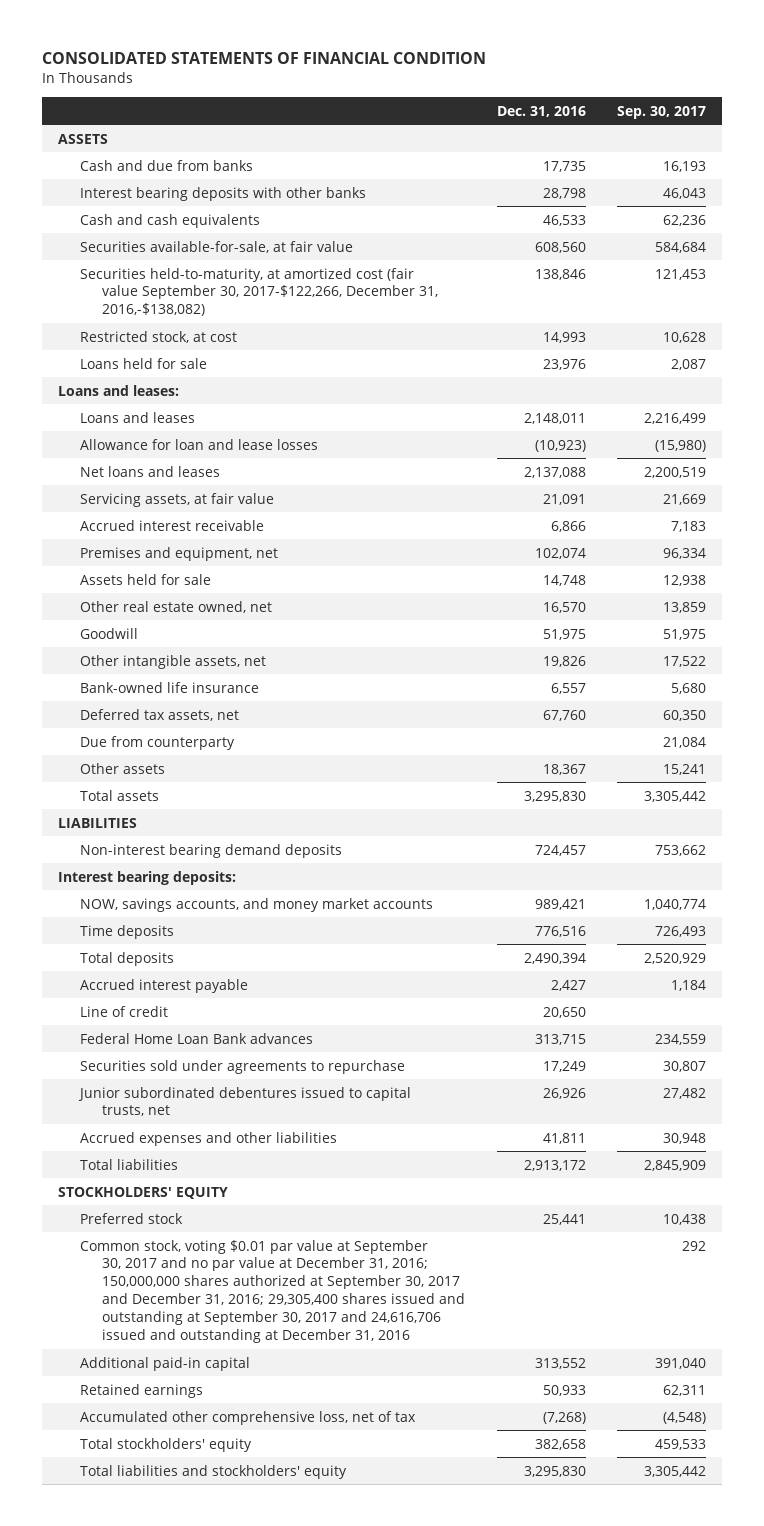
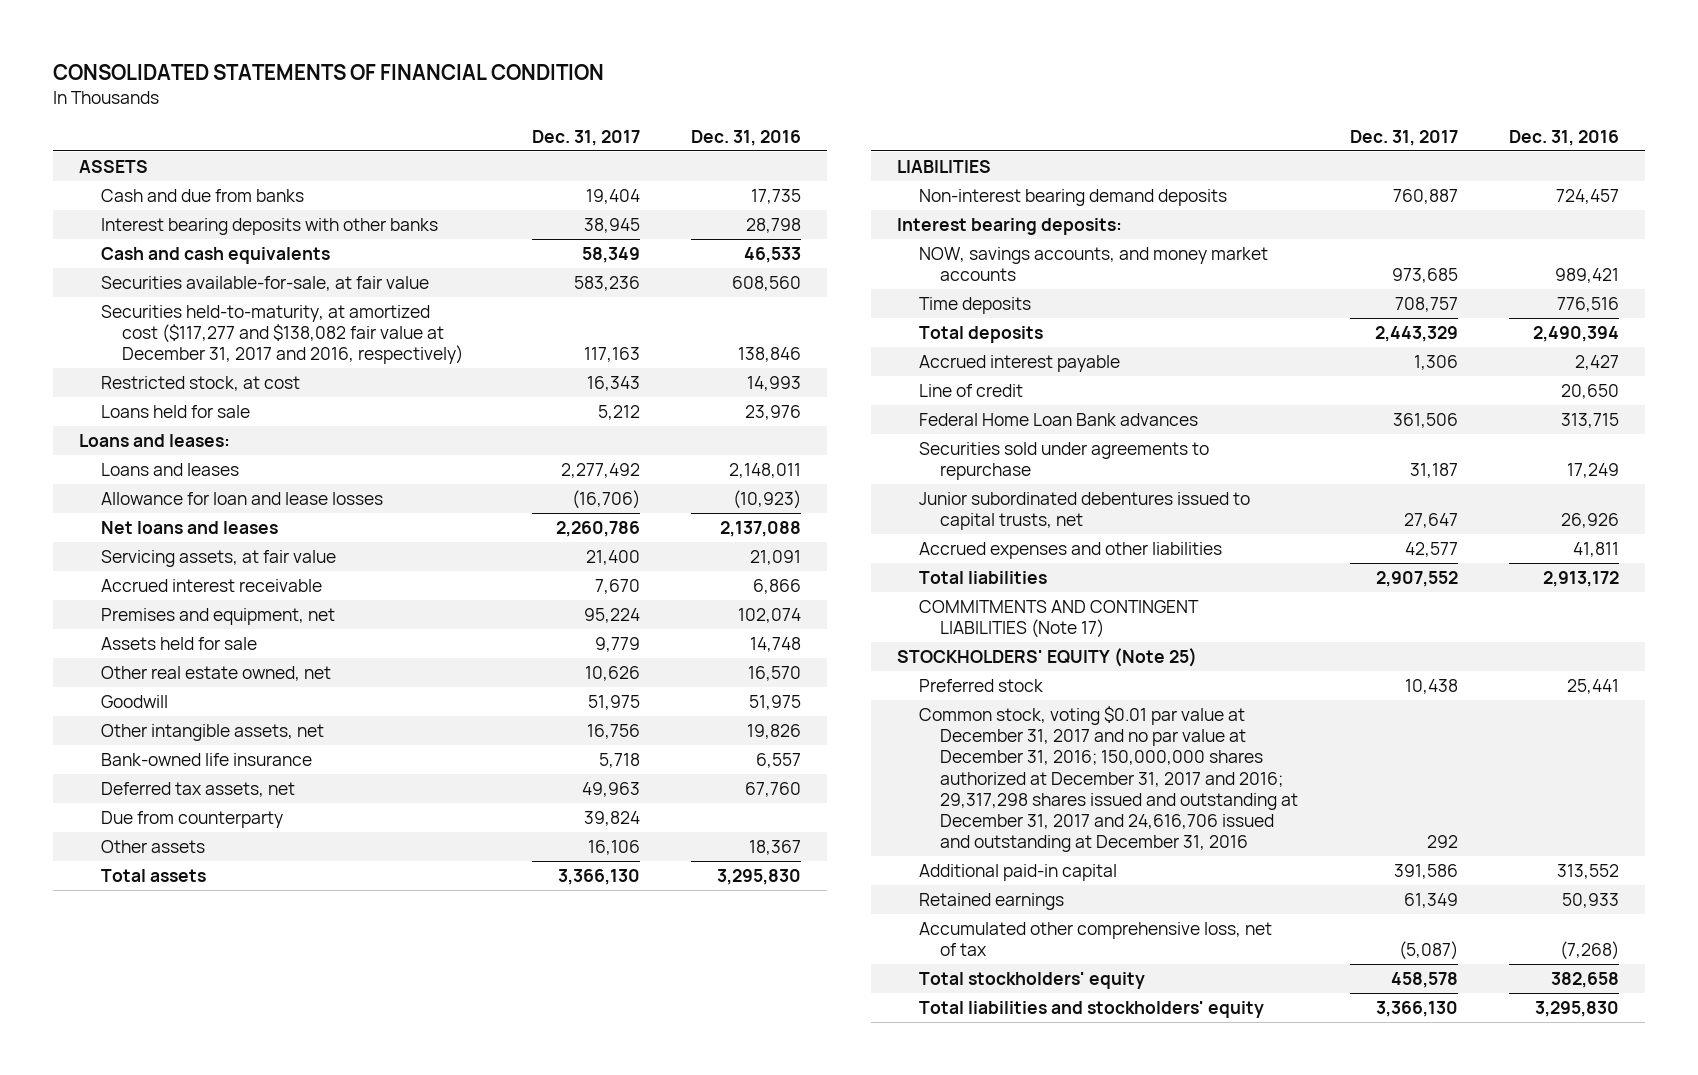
[617,105,707,119] Sep. 30, 2017 -> none
none -> [531,129,640,146] Dec. 31, 2017
[80,267,439,317] Securities held-to-maturity, at amortized cost (fair value September 30, 2017-$122,266, December 31, 2016,-$138,082) -> [100,304,464,365] Securities held-to-maturity, at amortized cost ($117,277 and $138,082 fair value at December 31, 2017 and 2016, respectively)
none -> [918,599,1199,639] COMMITMENTS AND CONTINGENT LIABILITIES (Note 17)
[58,1186,229,1199] STOCKHOLDERS' EQUITY -> [897,647,1198,667] STOCKHOLDERS' EQUITY (Note 25)
[80,1239,466,1343] Common stock, voting $0.01 par value at September 30, 2017 and no par value at December 31, 2016; 150,000,000 shares authorized at September 30, 2017 and December 31, 2016; 29,305,400 shares issued and outstanding at September 30, 2017 and 24,616,706 issued and outstanding at December 31, 2016 -> [918,705,1299,853] Common stock, voting $0.01 par value at December 31, 2017 and no par value at December 31, 2016; 150,000,000 shares authorized at December 31, 2017 and 2016; 29,317,298 shares issued and outstanding at December 31, 2017 and 24,616,706 issued and outstanding at December 31, 2016

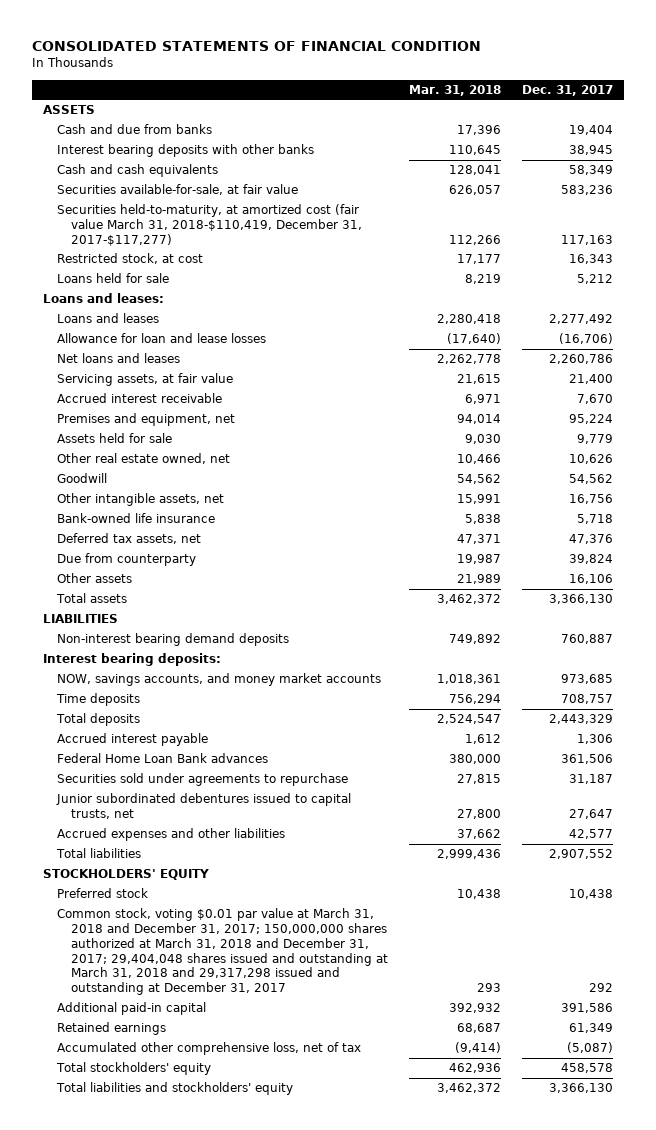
[691,129,802,146] Dec. 31, 2016 -> none
none -> [409,84,502,96] Mar. 31, 2018
[100,304,464,365] Securities held-to-maturity, at amortized cost ($117,277 and $138,082 fair value at December 31, 2017 and 2016, respectively) -> [56,204,362,246] Securities held-to-maturity, at amortized cost (fair value March 31, 2018-$110,419, December 31, 2017-$117,277)
[587,694,640,710] 51,975 -> [569,474,614,485] 54,562
[581,781,640,797] 49,963 -> [569,534,614,545] 47,376
[918,383,1023,397] Line of credit -> none
[918,599,1199,639] COMMITMENTS AND CONTINGENT LIABILITIES (Note 17) -> none
[897,647,1198,667] STOCKHOLDERS' EQUITY (Note 25) -> [42,869,209,881] STOCKHOLDERS' EQUITY
[918,705,1299,853] Common stock, voting $0.01 par value at December 31, 2017 and no par value at December 31, 2016; 150,000,000 shares authorized at December 31, 2017 and 2016; 29,317,298 shares issued and outstanding at December 31, 2017 and 24,616,706 issued and outstanding at December 31, 2016 -> [56,908,388,996] Common stock, voting $0.01 par value at March 31, 2018 and December 31, 2017; 150,000,000 shares authorized at March 31, 2018 and December 31, 2017; 29,404,048 shares issued and outstanding at March 31, 2018 and 29,317,298 issued and outstanding at December 31, 2017

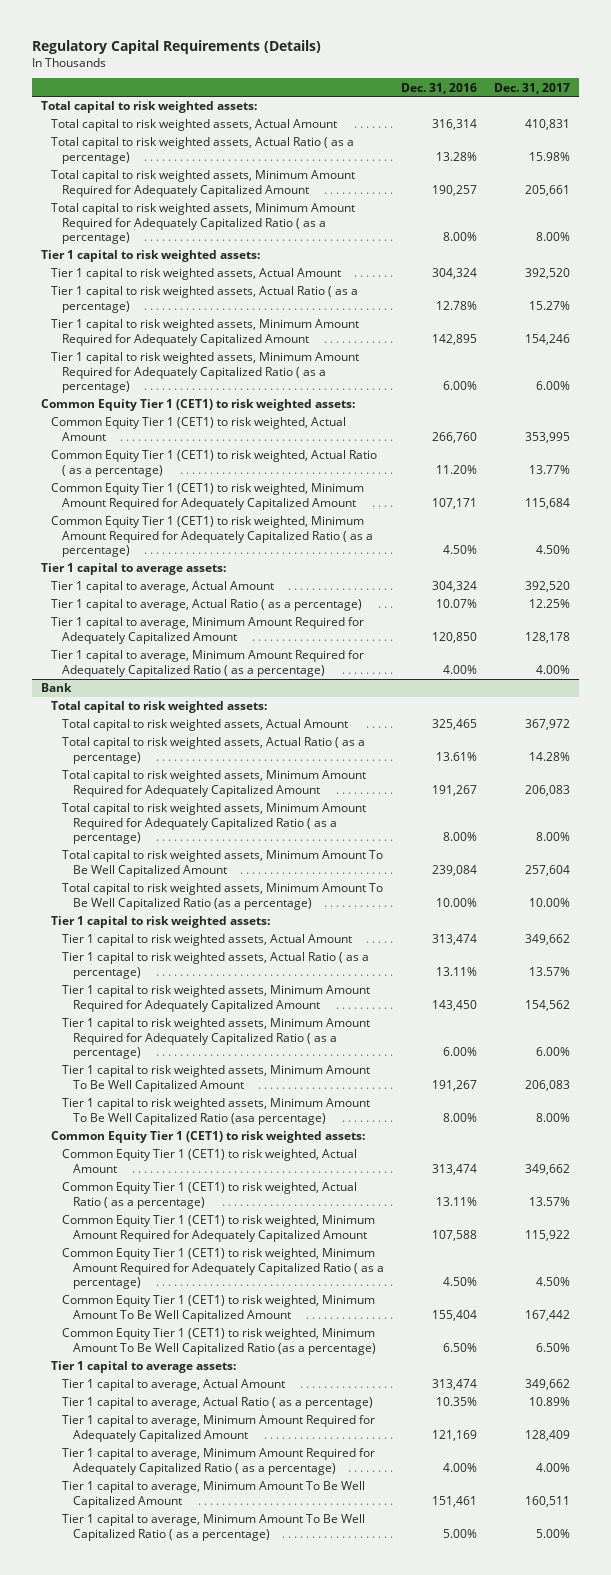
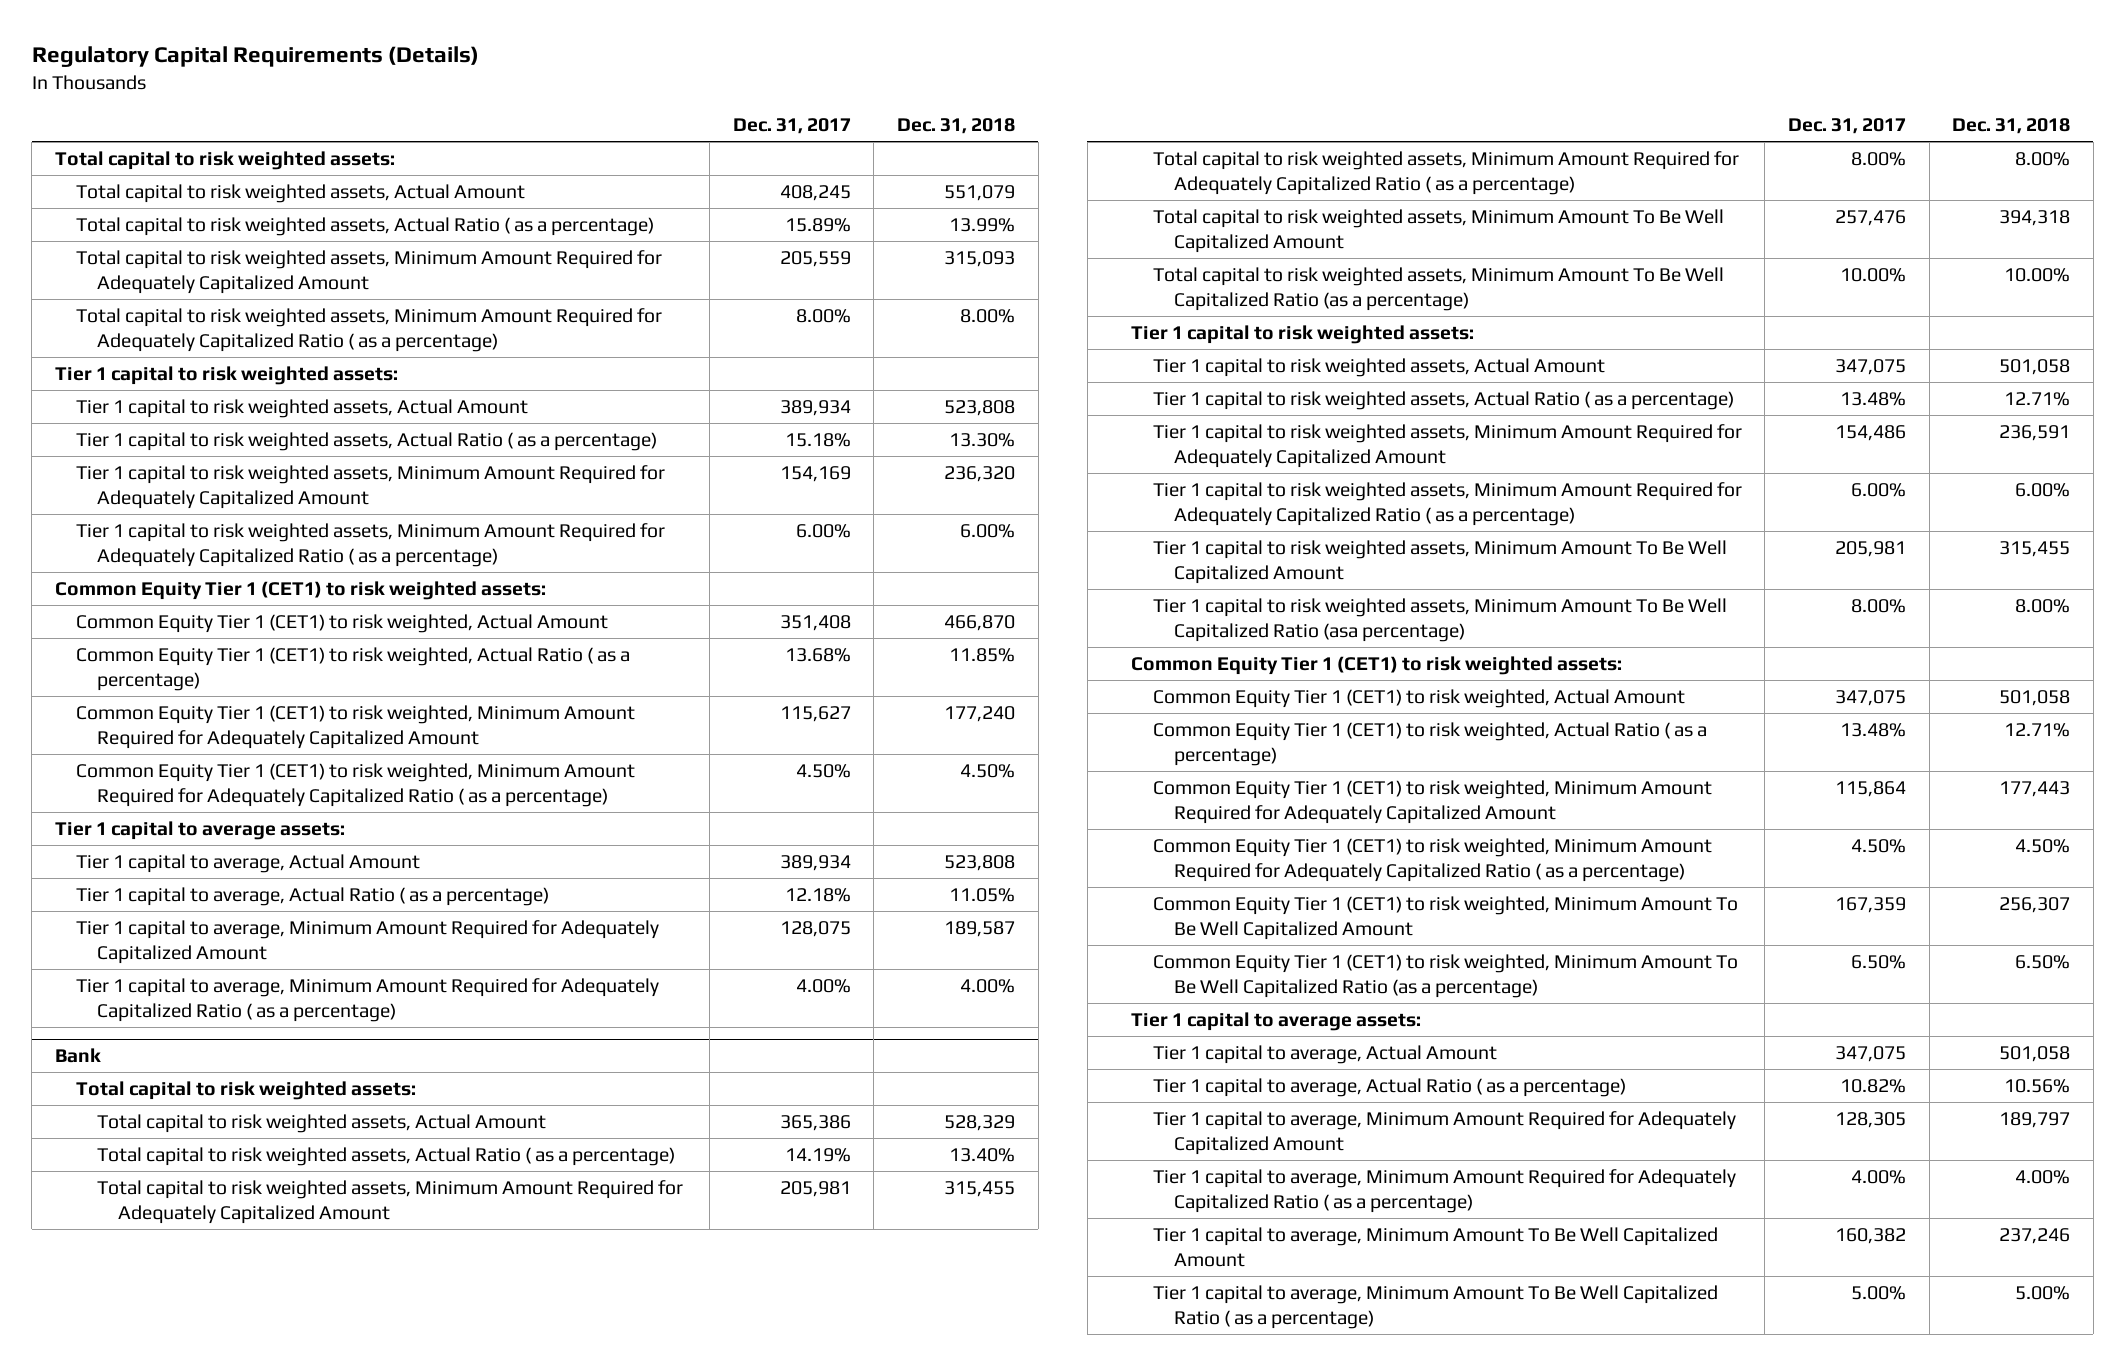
[401,82,478,94] Dec. 31, 2016 -> none
none -> [897,118,1016,135] Dec. 31, 2018
[525,119,571,131] 410,831 -> [779,184,851,201] 408,245
[529,151,571,161] 15.98% -> [784,217,851,232] 15.89%
[525,184,571,196] 205,661 -> [779,250,851,267] 205,559
[525,268,571,280] 392,520 -> [779,399,851,416] 389,934
[529,300,571,310] 15.27% -> [784,432,851,447] 15.18%
[525,333,571,345] 154,246 -> [779,465,851,482] 154,169
[525,431,571,443] 353,995 -> [779,614,851,631] 351,408
[529,464,571,474] 13.77% -> [784,647,851,662] 13.68%
[525,497,571,509] 115,684 -> [779,705,851,722] 115,627
[525,581,571,593] 392,520 -> [779,854,851,871] 389,934
[529,599,571,609] 12.25% -> [784,887,851,902] 12.18%
[525,631,571,643] 128,178 -> [779,920,851,937] 128,075
[525,719,571,731] 367,972 -> [779,1114,851,1131] 365,386
[529,751,571,761] 14.28% -> [784,1147,851,1162] 14.19%
[525,784,571,796] 206,083 -> [779,1180,851,1197] 205,981
[525,864,571,876] 257,604 -> [1834,209,1906,226] 257,476
[525,934,571,946] 349,662 -> [1834,358,1906,375] 347,075
[529,966,571,976] 13.57% -> [1839,391,1906,406] 13.48%
[525,999,571,1011] 154,562 -> [1834,424,1906,441] 154,486
[525,1079,571,1091] 206,083 -> [1834,540,1906,557] 205,981
[525,1163,571,1175] 349,662 -> [1834,689,1906,706] 347,075
[529,1196,571,1206] 13.57% -> [1839,722,1906,737] 13.48%
[525,1229,571,1241] 115,922 -> [1834,780,1906,797] 115,864
[525,1309,571,1321] 167,442 -> [1834,896,1906,913] 167,359
[525,1379,571,1391] 349,662 -> [1834,1045,1906,1062] 347,075
[529,1397,571,1407] 10.89% -> [1839,1078,1906,1093] 10.82%
[525,1429,571,1441] 128,409 -> [1834,1111,1906,1128] 128,305
[525,1495,571,1507] 160,511 -> [1834,1227,1906,1244] 160,382

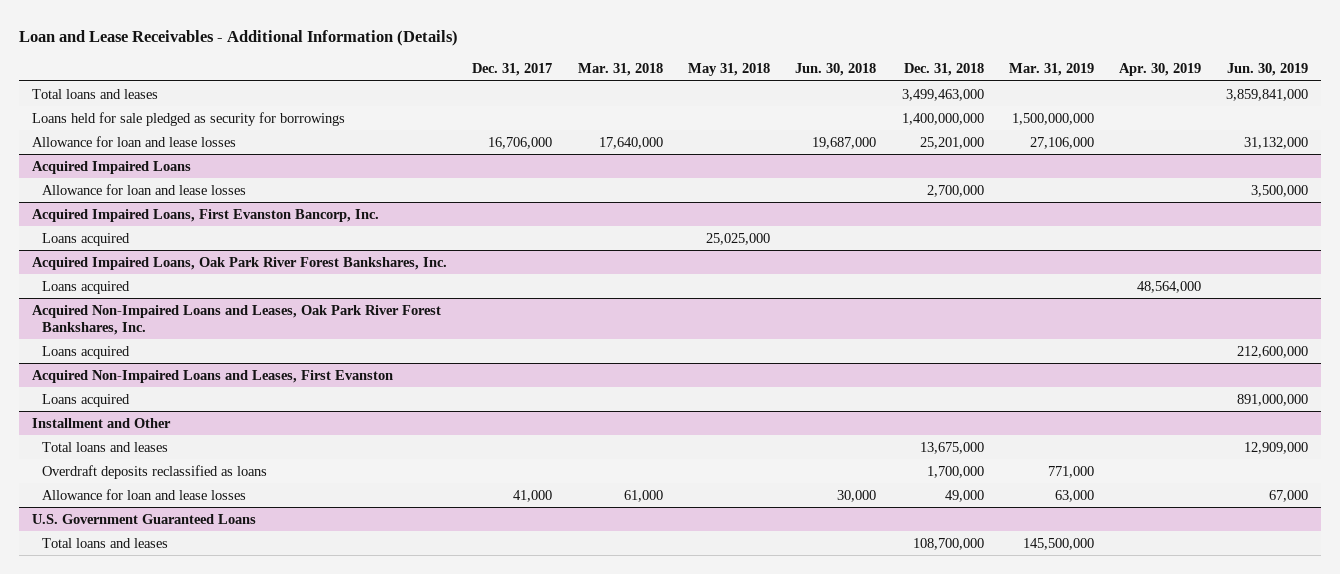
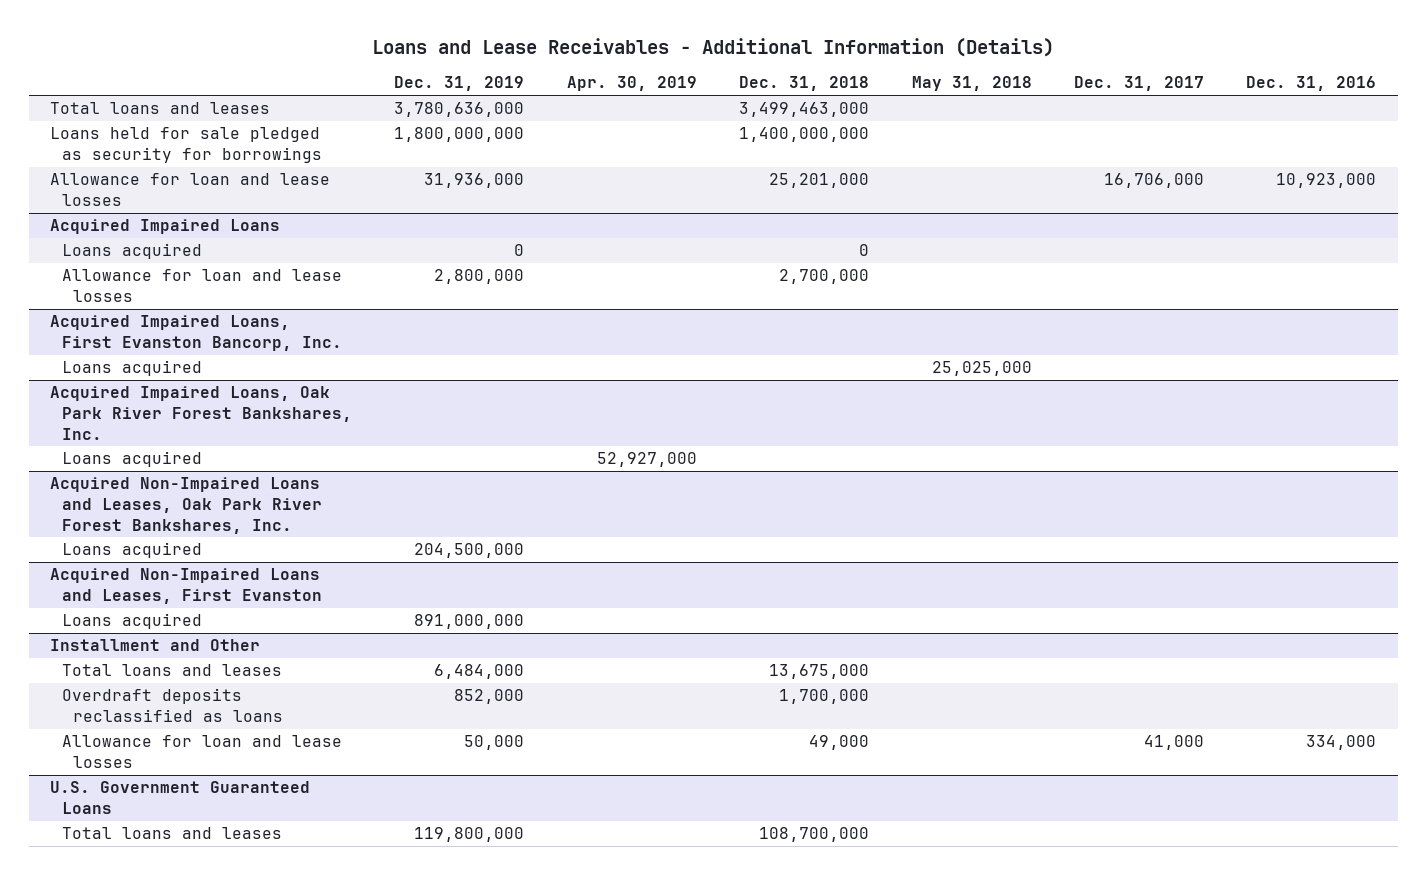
[19,29,459,46] Loan and Lease Receivables - Additional Information (Details) -> [372,37,1055,57] Loans and Lease Receivables - Additional Information (Details)
[577,63,663,77] Mar. 31, 2018 -> none
[795,63,877,77] Jun. 30, 2018 -> none
[1008,63,1094,77] Mar. 31, 2019 -> none
[1227,63,1309,77] Jun. 30, 2019 -> none
none -> [394,76,525,92] Dec. 31, 2019
none -> [1246,76,1377,92] Dec. 31, 2016
none -> [61,243,202,260] Loans acquired
[1137,280,1202,293] 48,564,000 -> [596,452,697,468] 52,927,000

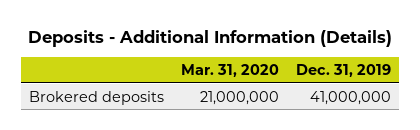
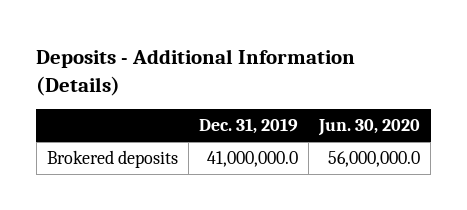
[181,64,280,78] Mar. 31, 2020 -> none
none -> [318,119,421,137] Jun. 30, 2020
[309,90,391,105] 41,000,000 -> [207,151,299,168] 41,000,000.0

